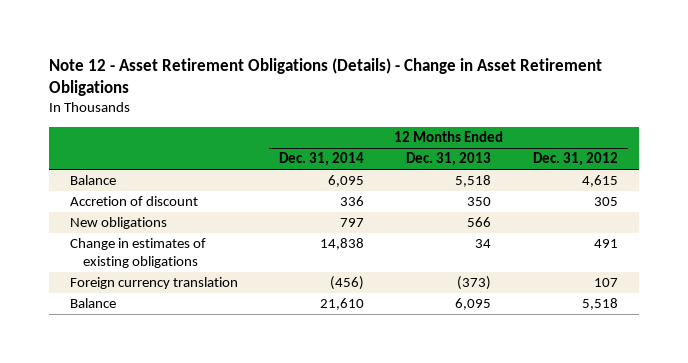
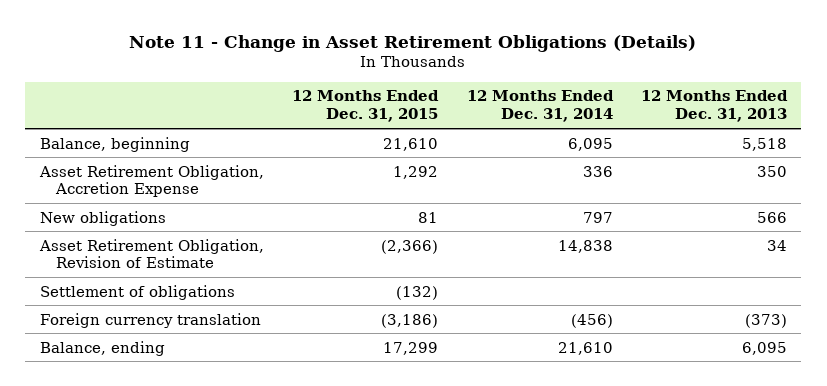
[48,58,602,97] Note 12 - Asset Retirement Obligations (Details) - Change in Asset Retirement Obligations -> [129,34,697,52] Note 11 - Change in Asset Retirement Obligations (Details)
[532,152,618,167] Dec. 31, 2012 -> none
none -> [292,90,440,123] 12 Months Ended Dec. 31, 2015
[69,175,116,186] Balance -> [39,136,190,152] Balance, beginning
[69,196,198,207] Accretion of discount -> [38,164,264,198] Asset Retirement Obligation, Accretion Expense
[69,238,206,269] Change in estimates of existing obligations -> [38,238,264,269] Asset Retirement Obligation, Revision of Estimate
none -> [39,284,235,300] Settlement of obligations
[69,298,116,309] Balance -> [39,340,165,356] Balance, ending

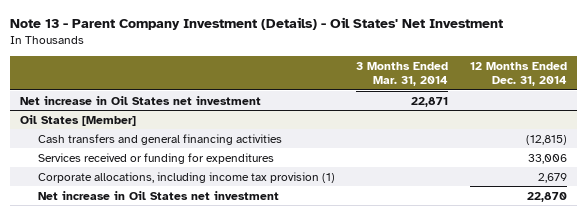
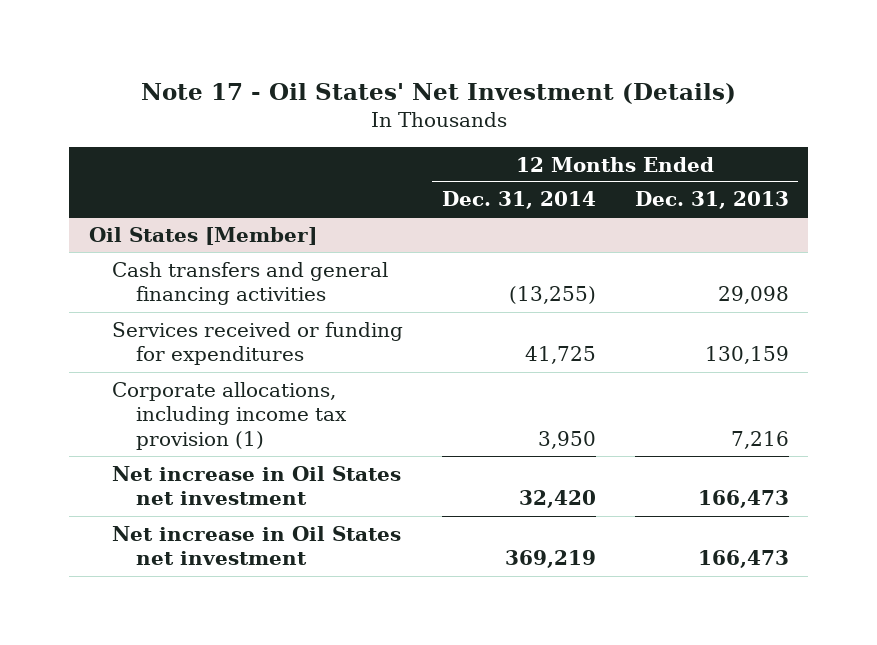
[9,17,503,31] Note 13 - Parent Company Investment (Details) - Oil States' Net Investment -> [140,83,736,105] Note 17 - Oil States' Net Investment (Details)
[356,61,449,87] 3 Months Ended Mar. 31, 2014 -> none
none -> [634,191,789,210] Dec. 31, 2013
[20,95,262,105] Net increase in Oil States net investment -> none
[525,134,567,145] (12,815) -> [508,286,596,305] (13,255)
[527,153,567,164] 33,006 -> [524,346,596,365] 41,725
[537,172,567,183] 2,679 -> [537,431,596,450] 3,950
[526,191,567,202] 22,870 -> [518,490,596,509] 32,420
none -> [112,525,402,566] Net increase in Oil States net investment

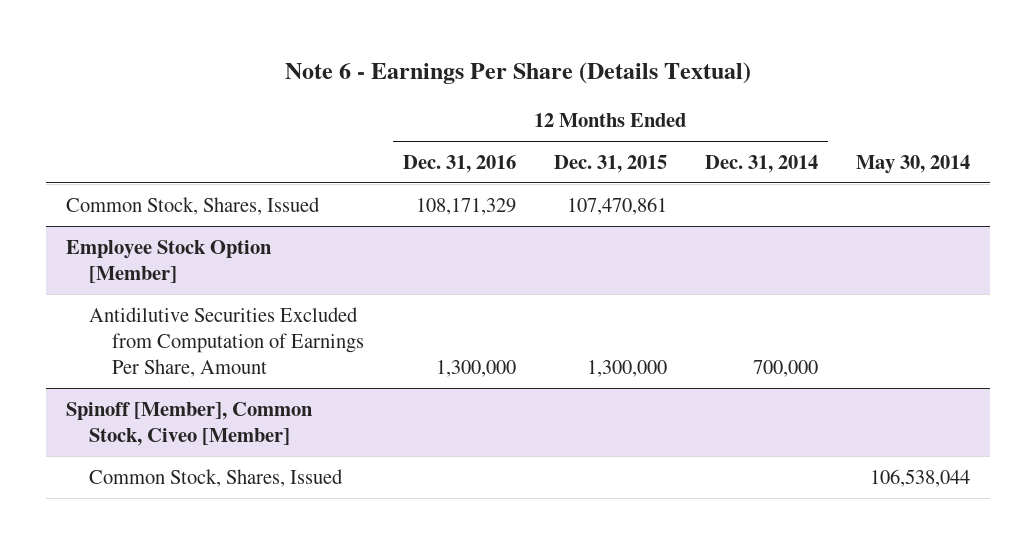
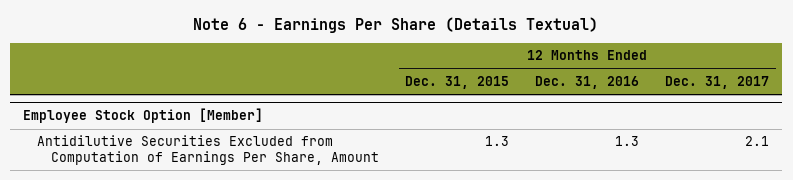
[705,154,819,173] Dec. 31, 2014 -> none
[856,154,971,174] May 30, 2014 -> none
none -> [665,75,770,89] Dec. 31, 2017
[65,196,320,215] Common Stock, Shares, Issued -> none
[65,401,313,446] Spinoff [Member], Common Stock, Civeo [Member] -> none
[89,468,344,487] Common Stock, Shares, Issued -> none
[435,359,516,377] 1,300,000 -> [615,136,640,147] 1.3
[586,359,667,377] 1,300,000 -> [485,136,510,147] 1.3

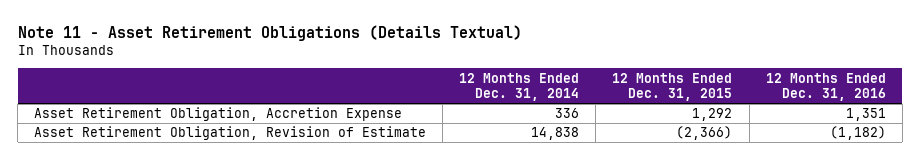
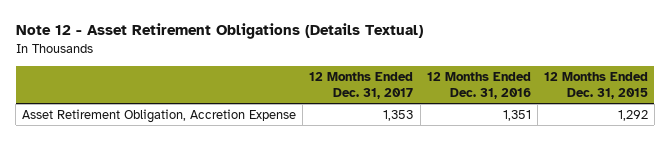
[17,24,522,41] Note 11 - Asset Retirement Obligations (Details Textual) -> [15,23,423,40] Note 12 - Asset Retirement Obligations (Details Textual)
[459,72,580,102] 12 Months Ended Dec. 31, 2014 -> none
none -> [309,71,414,99] 12 Months Ended Dec. 31, 2017
[34,126,427,141] Asset Retirement Obligation, Revision of Estimate -> none

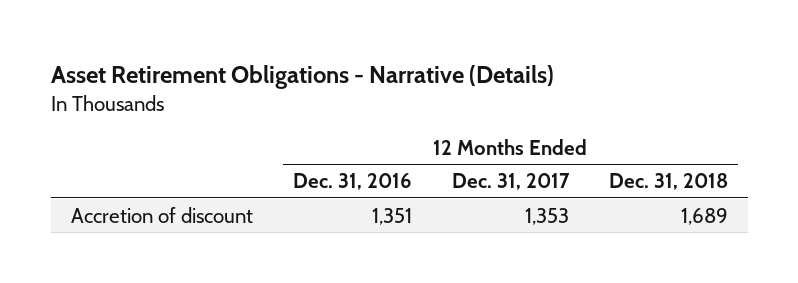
[15,23,423,40] Note 12 - Asset Retirement Obligations (Details Textual) -> [50,65,554,90] Asset Retirement Obligations - Narrative (Details)
[543,71,648,99] 12 Months Ended Dec. 31, 2015 -> none
none -> [608,173,728,191] Dec. 31, 2018
[22,109,297,124] Asset Retirement Obligation, Accretion Expense -> [70,206,253,223] Accretion of discount

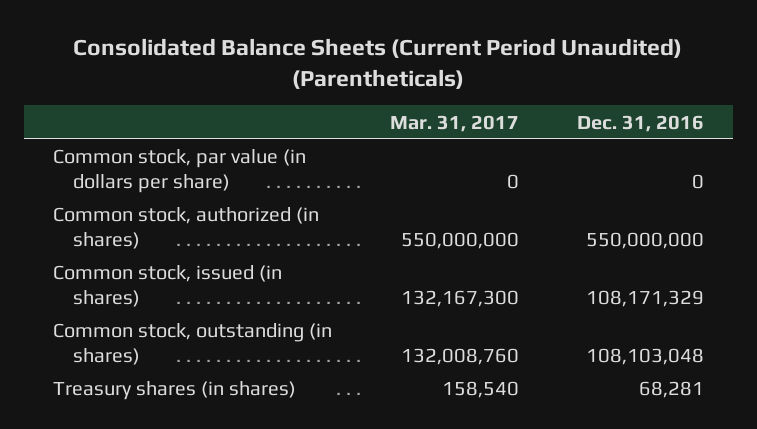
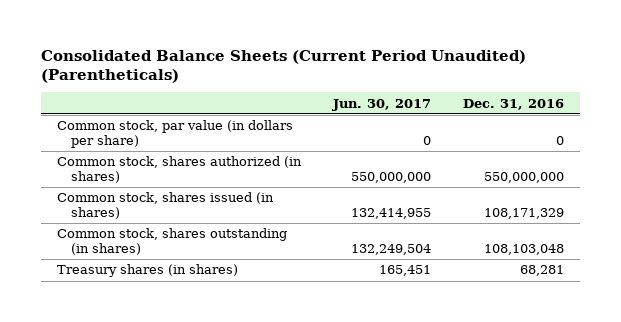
[389,114,519,132] Mar. 31, 2017 -> none
none -> [332,98,432,111] Jun. 30, 2017
[52,207,319,249] Common stock, authorized (in shares) -> [57,156,303,184] Common stock, shares authorized (in shares)
[52,265,282,307] Common stock, issued (in shares) -> [57,192,275,220] Common stock, shares issued (in shares)
[52,323,332,365] Common stock, outstanding (in shares) -> [57,228,288,256] Common stock, shares outstanding (in shares)

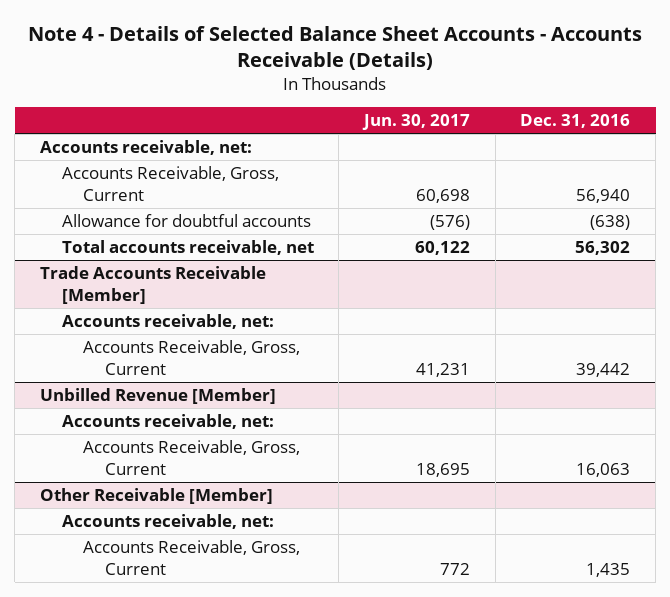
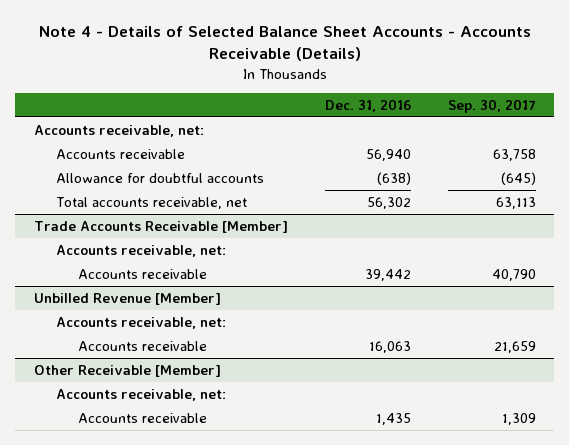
[361,114,470,131] Jun. 30, 2017 -> none
none -> [447,98,536,113] Sep. 30, 2017
[61,166,279,202] Accounts Receivable, Gross, Current -> [55,148,185,159] Accounts receivable
[83,340,301,376] Accounts Receivable, Gross, Current -> [77,268,207,279] Accounts receivable
[83,440,301,476] Accounts Receivable, Gross, Current -> [77,340,207,351] Accounts receivable
[83,540,301,576] Accounts Receivable, Gross, Current -> [77,412,207,423] Accounts receivable

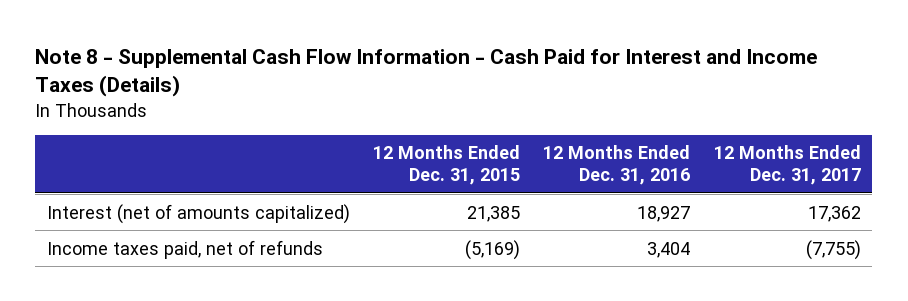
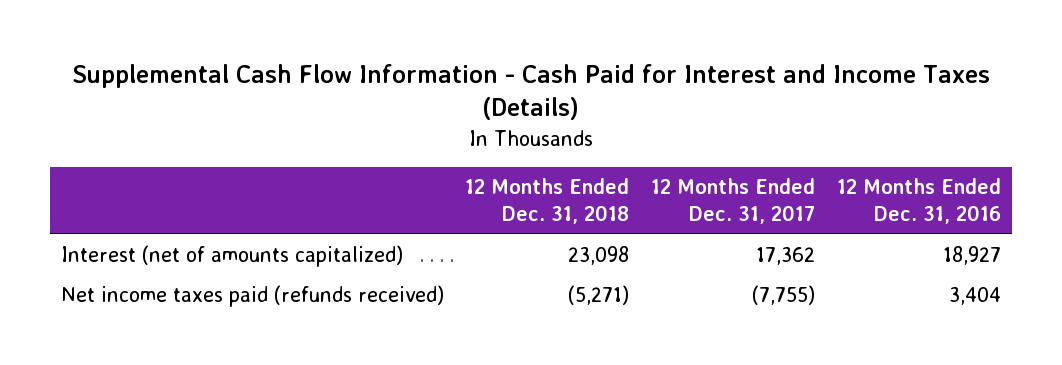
[35,48,818,97] Note 8 - Supplemental Cash Flow Information - Cash Paid for Interest and Income Taxes (Details) -> [71,64,990,121] Supplemental Cash Flow Information - Cash Paid for Interest and Income Taxes (Details)
[373,145,521,186] 12 Months Ended Dec. 31, 2015 -> none
none -> [465,178,630,225] 12 Months Ended Dec. 31, 2018
[46,239,323,259] Income taxes paid, net of refunds -> [60,285,444,308] Net income taxes paid (refunds received)

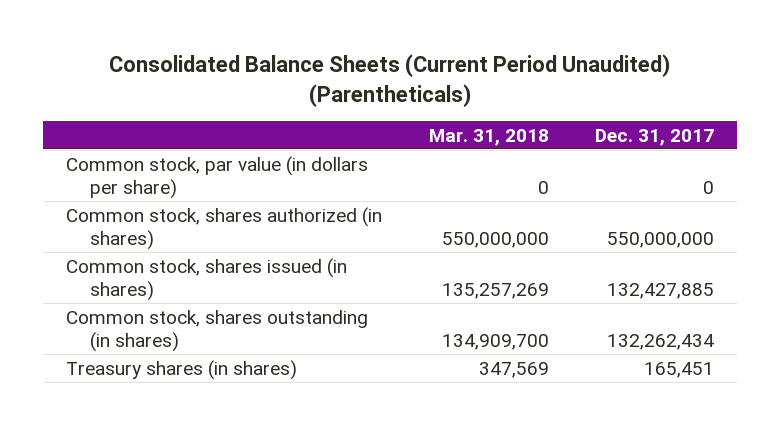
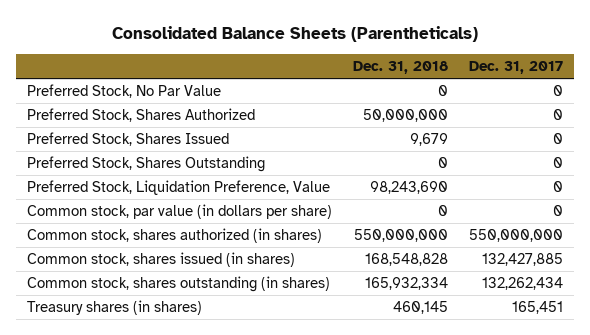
[109,54,671,107] Consolidated Balance Sheets (Current Period Unaudited) (Parentheticals) -> [111,26,478,43] Consolidated Balance Sheets (Parentheticals)
[428,128,549,146] Mar. 31, 2018 -> none
none -> [352,61,448,75] Dec. 31, 2018
none -> [26,84,221,99] Preferred Stock, No Par Value
none -> [26,108,255,123] Preferred Stock, Shares Authorized
none -> [26,132,229,147] Preferred Stock, Shares Issued
none -> [26,156,265,173] Preferred Stock, Shares Outstanding
none -> [26,180,330,196] Preferred Stock, Liquidation Preference, Value

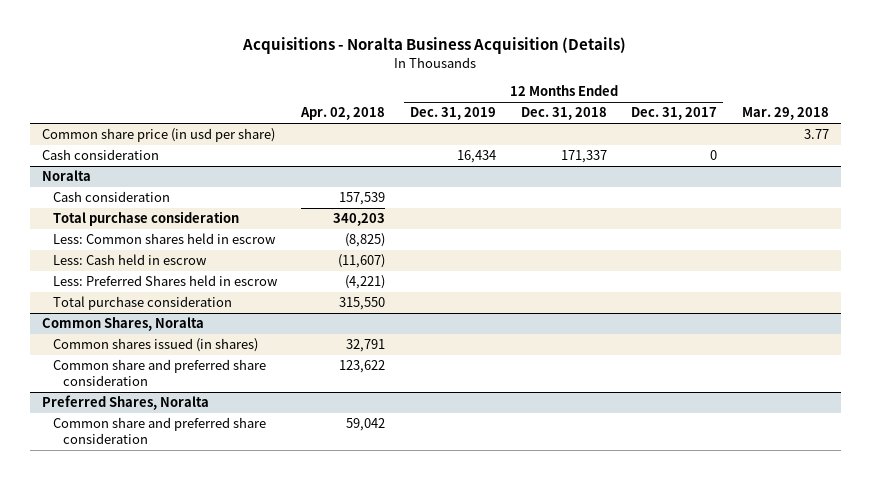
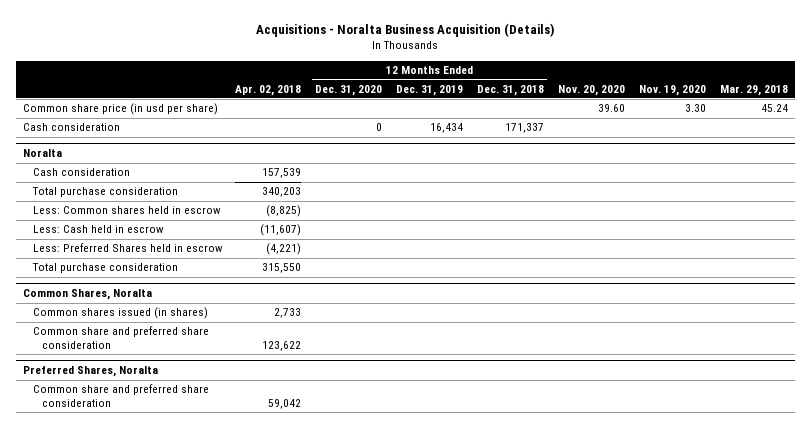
[631,107,718,121] Dec. 31, 2017 -> none
none -> [315,84,383,96] Dec. 31, 2020
none -> [557,84,625,96] Nov. 20, 2020
none -> [638,84,706,96] Nov. 19, 2020
[803,129,829,140] 3.77 -> [760,104,788,113] 45.24
[346,339,386,353] 32,791 -> [274,308,302,319] 2,733

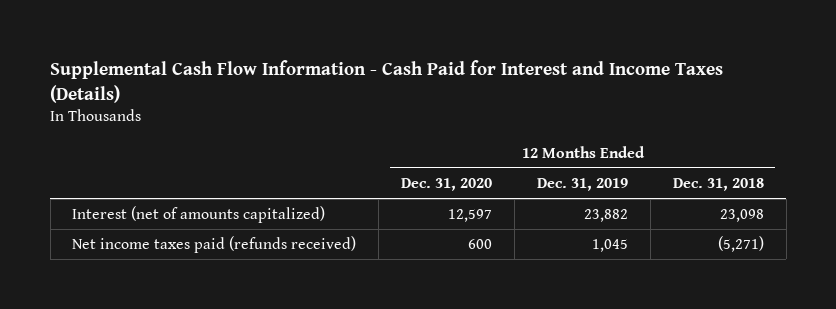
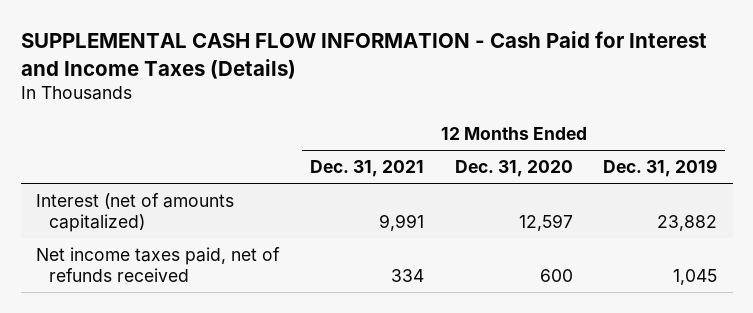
[50,59,724,103] Supplemental Cash Flow Information - Cash Paid for Interest and Income Taxes (Details) -> [20,31,707,79] SUPPLEMENTAL CASH FLOW INFORMATION - Cash Paid for Interest and Income Taxes (Details)
[672,177,764,191] Dec. 31, 2018 -> none
none -> [309,160,424,178] Dec. 31, 2021
[72,236,357,254] Net income taxes paid (refunds received) -> [36,246,281,282] Net income taxes paid, net of refunds received

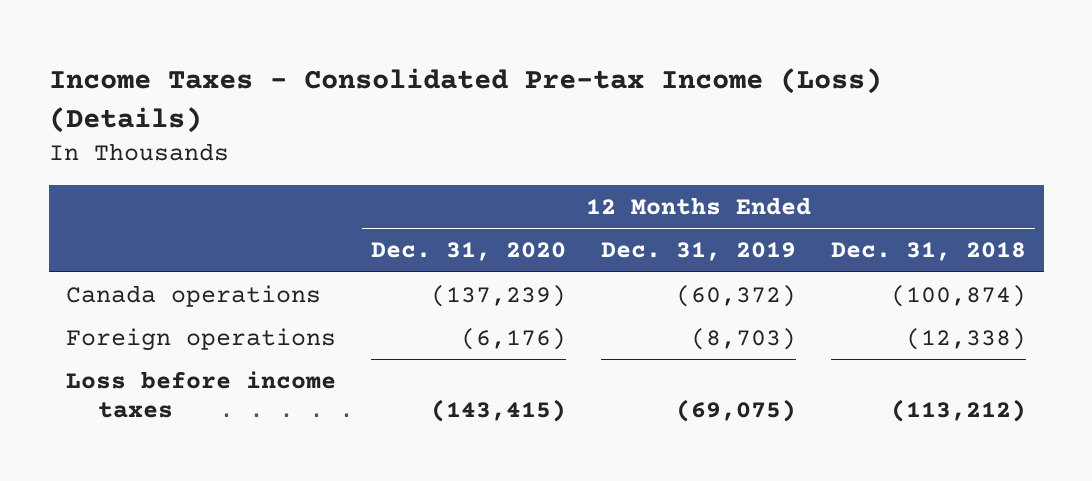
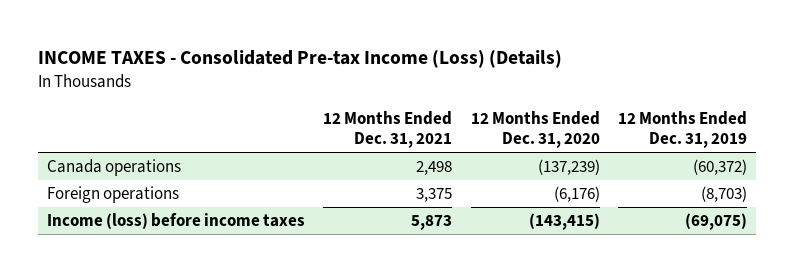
[48,67,882,133] Income Taxes - Consolidated Pre-tax Income (Loss) (Details) -> [37,50,562,69] INCOME TAXES - Consolidated Pre-tax Income (Loss) (Details)
[831,242,1027,262] Dec. 31, 2018 -> none
none -> [323,110,453,149] 12 Months Ended Dec. 31, 2021
[66,370,337,419] Loss before income taxes -> [46,213,305,230] Income (loss) before income taxes

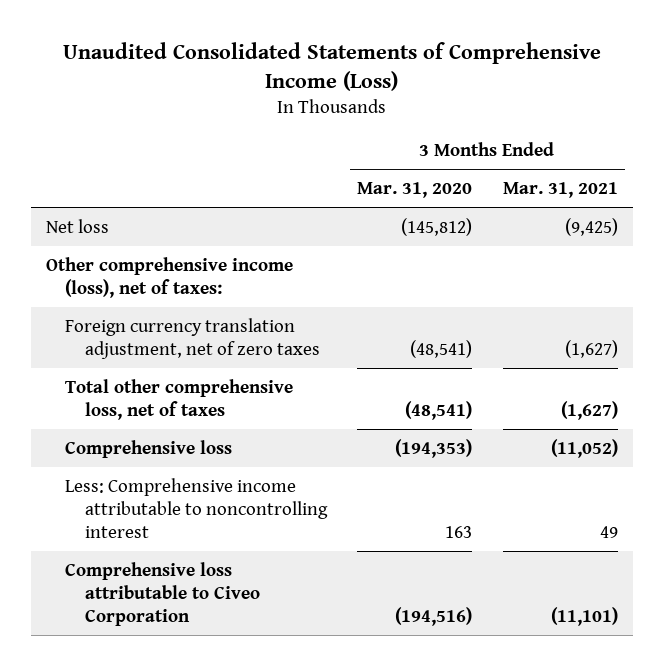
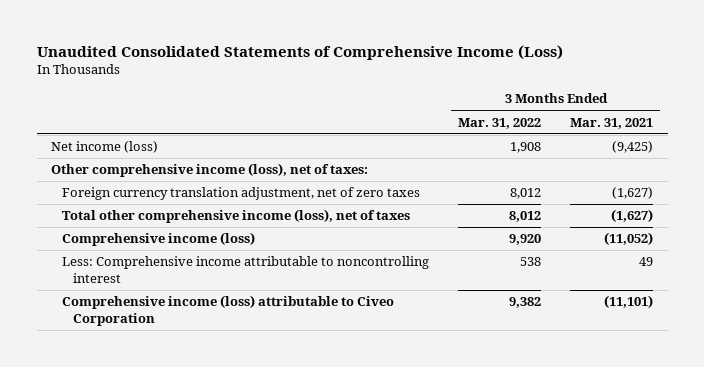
[357,181,473,198] Mar. 31, 2020 -> none
none -> [458,117,542,129] Mar. 31, 2022
[45,218,109,233] Net loss -> [51,141,159,154] Net income (loss)
[65,378,294,420] Total other comprehensive loss, net of taxes -> [61,209,410,224] Total other comprehensive income (loss), net of taxes
[65,439,233,458] Comprehensive loss -> [61,232,255,247] Comprehensive income (loss)
[65,561,260,627] Comprehensive loss attributable to Civeo Corporation -> [61,295,394,326] Comprehensive income (loss) attributable to Civeo Corporation

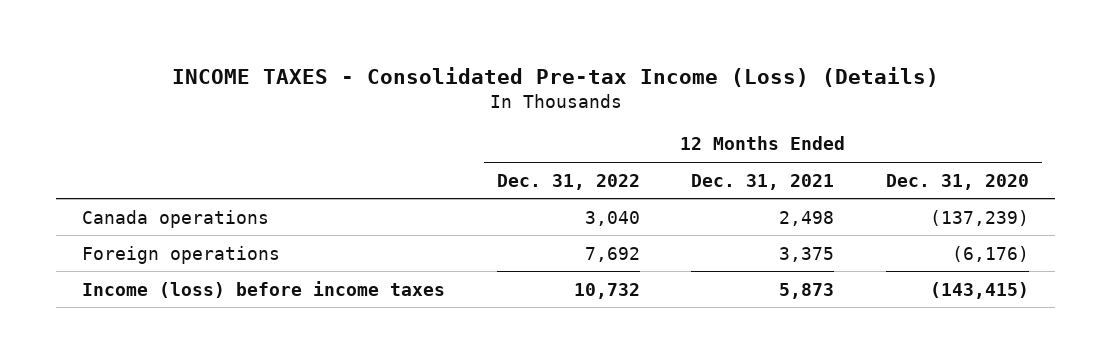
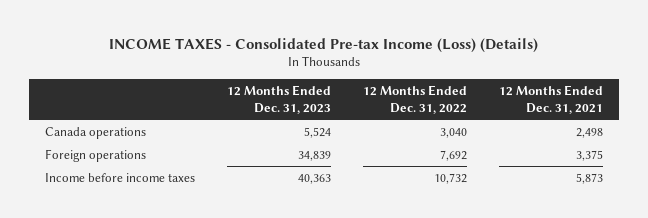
[886,173,1030,190] Dec. 31, 2020 -> none
none -> [226,85,331,115] 12 Months Ended Dec. 31, 2023
[81,280,445,298] Income (loss) before income taxes -> [44,172,195,182] Income before income taxes

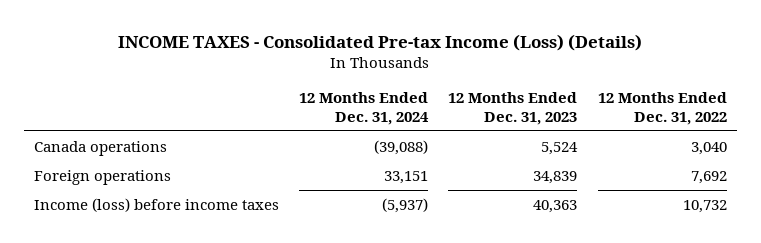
[498,85,603,115] 12 Months Ended Dec. 31, 2021 -> none
none -> [299,91,430,125] 12 Months Ended Dec. 31, 2024
[44,172,195,182] Income before income taxes -> [34,197,280,212] Income (loss) before income taxes

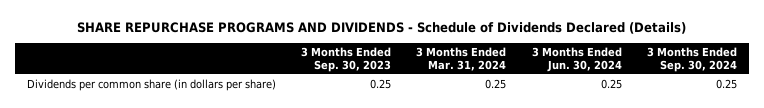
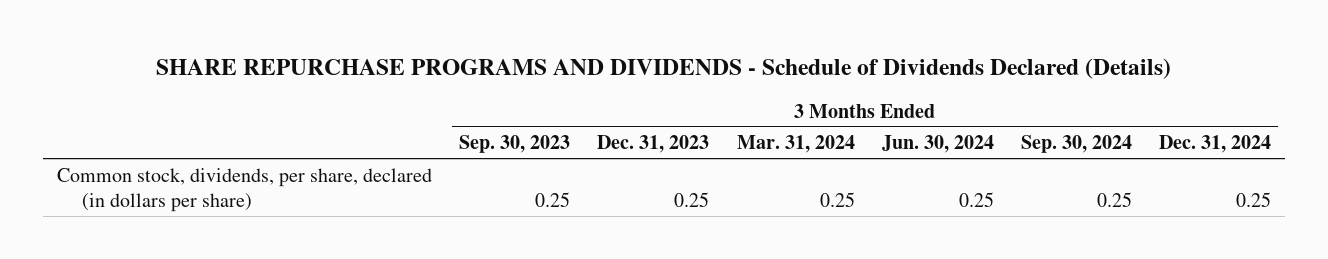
none -> [597,135,710,154] Dec. 31, 2023
none -> [1159,135,1272,154] Dec. 31, 2024
[27,79,277,92] Dividends per common share (in dollars per share) -> [56,167,432,212] Common stock, dividends, per share, declared (in dollars per share)

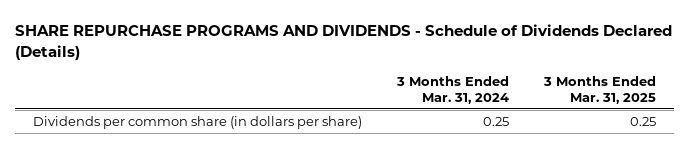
[459,135,571,154] Sep. 30, 2023 -> none
[597,135,710,154] Dec. 31, 2023 -> none
[881,135,994,154] Jun. 30, 2024 -> none
[1021,135,1133,154] Sep. 30, 2024 -> none
[1159,135,1272,154] Dec. 31, 2024 -> none
none -> [543,75,657,104] 3 Months Ended Mar. 31, 2025
[56,167,432,212] Common stock, dividends, per share, declared (in dollars per share) -> [32,116,362,130] Dividends per common share (in dollars per share)

